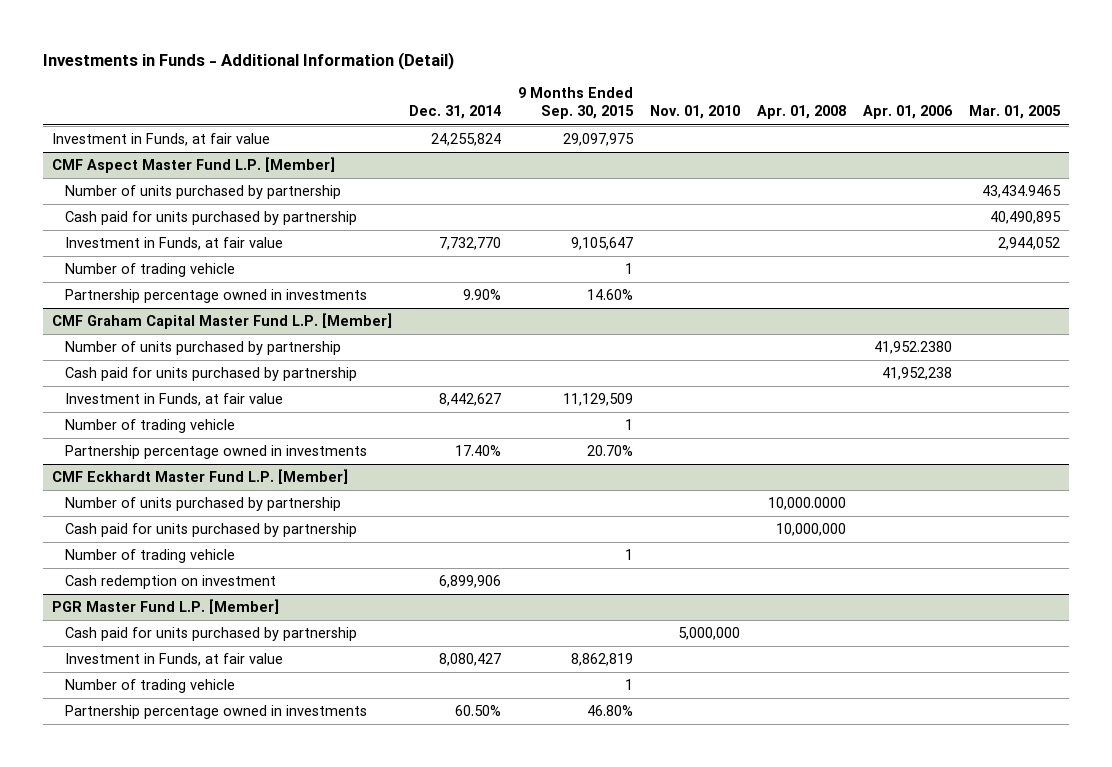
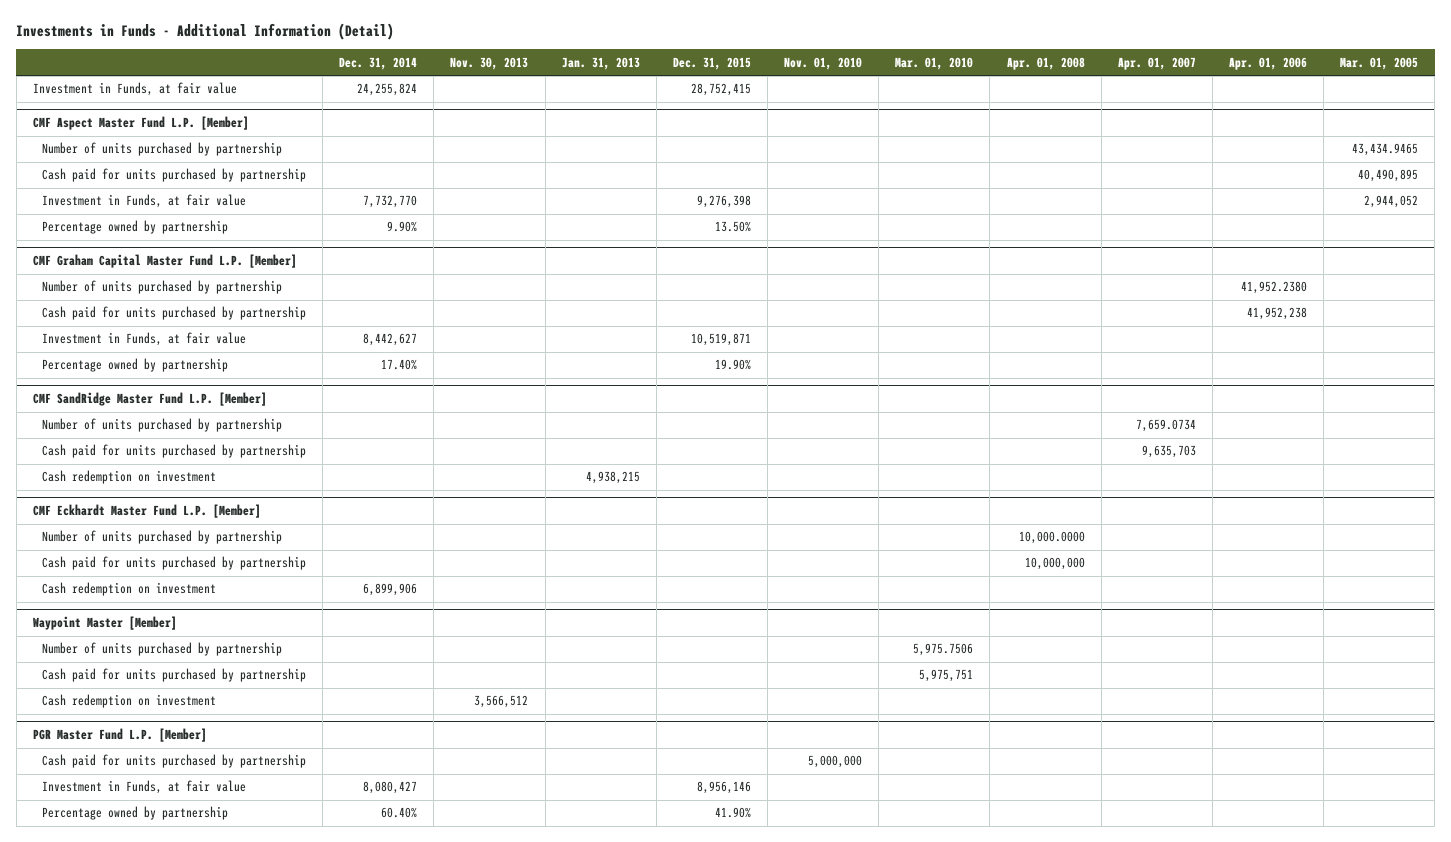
[518,87,635,120] 9 Months Ended Sep. 30, 2015 -> none
none -> [450,56,529,70] Nov. 30, 2013
none -> [561,56,640,70] Jan. 31, 2013
none -> [672,56,751,70] Dec. 31, 2015
none -> [895,56,974,70] Mar. 01, 2010
none -> [1117,56,1196,70] Apr. 01, 2007
[64,263,235,278] Number of trading vehicle -> none
[64,289,367,304] Partnership percentage owned in investments -> [42,220,229,235] Percentage owned by partnership
[64,419,235,434] Number of trading vehicle -> none
[64,445,367,460] Partnership percentage owned in investments -> [42,358,229,373] Percentage owned by partnership
none -> [32,392,267,407] CMF SandRidge Master Fund L.P. [Member]
none -> [42,418,283,433] Number of units purchased by partnership
none -> [42,444,307,459] Cash paid for units purchased by partnership
none -> [42,470,217,485] Cash redemption on investment
[64,549,235,564] Number of trading vehicle -> none
none -> [32,616,177,631] Waypoint Master [Member]
none -> [42,642,283,657] Number of units purchased by partnership
none -> [42,668,307,683] Cash paid for units purchased by partnership
none -> [42,694,217,709] Cash redemption on investment
[64,679,235,694] Number of trading vehicle -> none
[64,705,367,720] Partnership percentage owned in investments -> [42,806,229,821] Percentage owned by partnership
[455,705,502,717] 60.50% -> [381,807,418,819] 60.40%

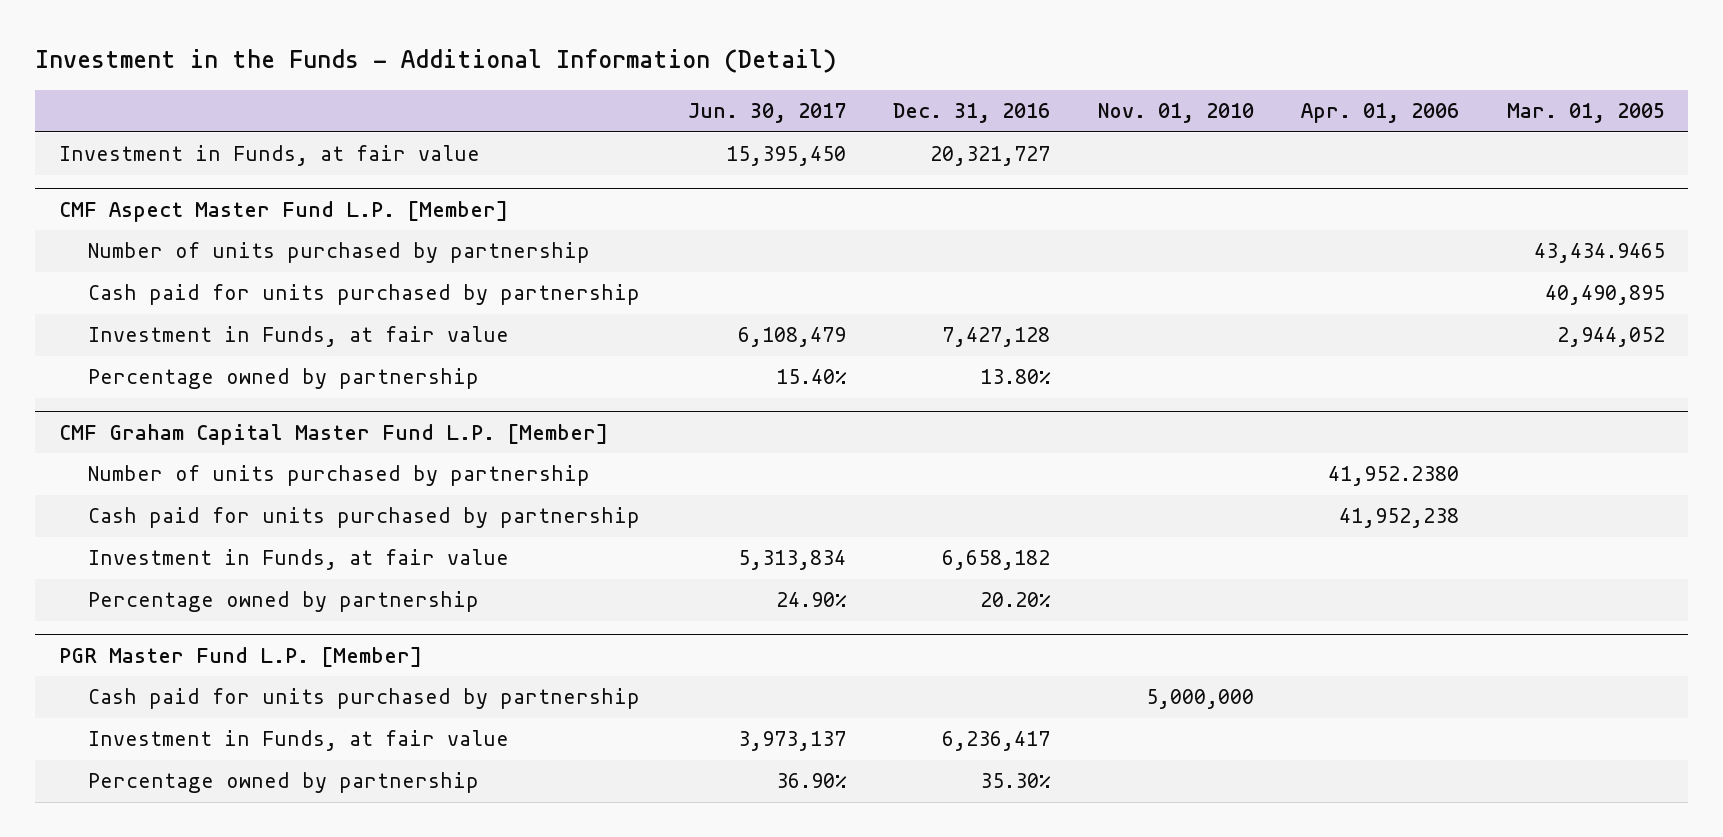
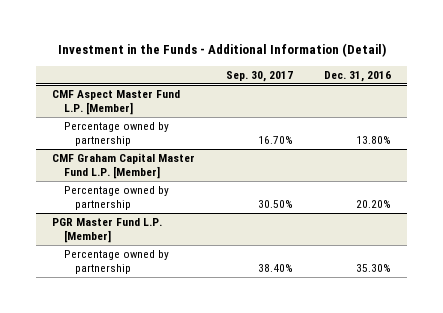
[687,103,846,124] Jun. 30, 2017 -> none
[1097,103,1254,124] Nov. 01, 2010 -> none
[1301,103,1460,124] Apr. 01, 2006 -> none
[1506,103,1665,124] Mar. 01, 2005 -> none
none -> [226,70,294,82] Sep. 30, 2017
[58,145,480,167] Investment in Funds, at fair value -> none
[88,242,591,264] Number of units purchased by partnership -> none
[88,284,641,306] Cash paid for units purchased by partnership -> none
[88,326,510,348] Investment in Funds, at fair value -> none
[88,465,591,487] Number of units purchased by partnership -> none
[88,507,641,529] Cash paid for units purchased by partnership -> none
[88,549,510,571] Investment in Funds, at fair value -> none
[88,688,641,710] Cash paid for units purchased by partnership -> none
[88,730,510,752] Investment in Funds, at fair value -> none

